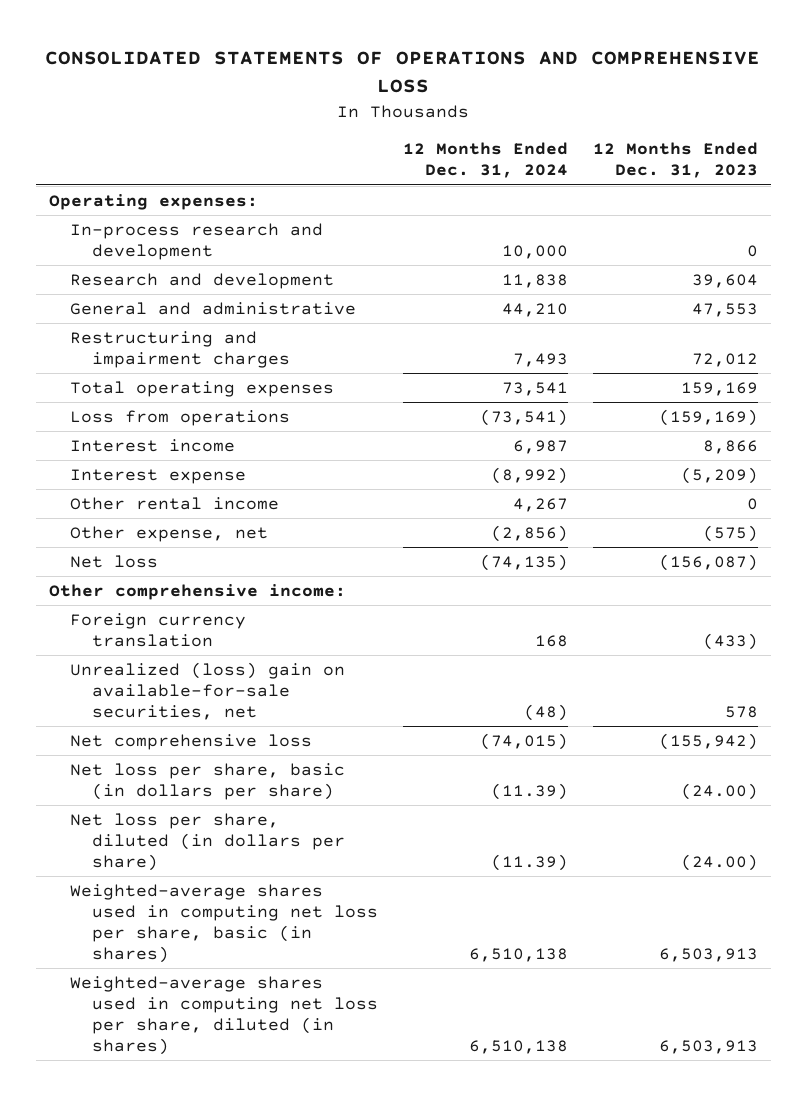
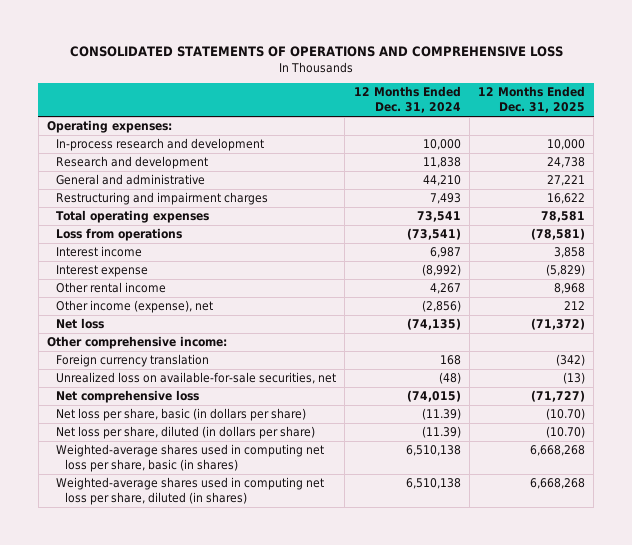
[593,142,759,179] 12 Months Ended Dec. 31, 2023 -> none
none -> [478,86,586,114] 12 Months Ended Dec. 31, 2025
[70,525,269,542] Other expense, net -> [56,300,214,314] Other income (expense), net
[70,661,346,720] Unrealized (loss) gain on available-for-sale securities, net -> [56,372,337,385] Unrealized loss on available-for-sale securities, net

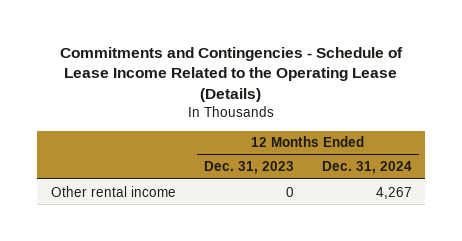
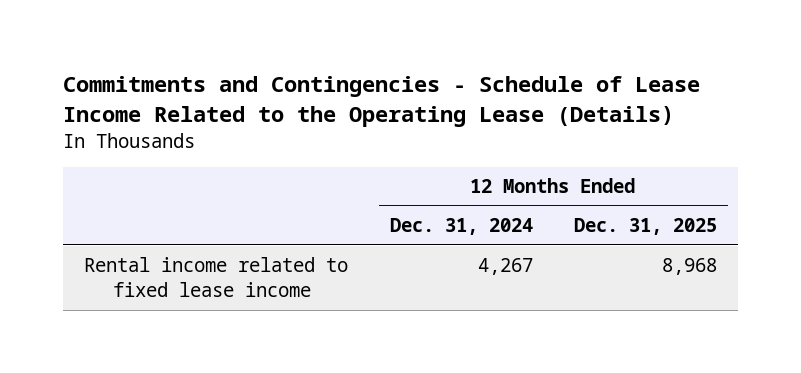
[203,161,294,175] Dec. 31, 2023 -> none
none -> [574,218,718,236] Dec. 31, 2025
[50,185,176,197] Other rental income -> [83,257,348,297] Rental income related to fixed lease income

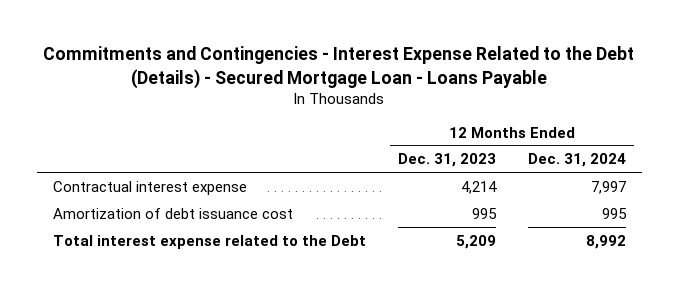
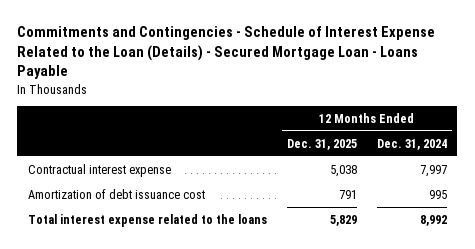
[43,46,635,89] Commitments and Contingencies - Interest Expense Related to the Debt (Details) - Secured Mortgage Loan - Loans Payable -> [17,26,436,80] Commitments and Contingencies - Schedule of Interest Expense Related to the Loan (Details) - Secured Mortgage Loan - Loans Payable
[397,153,496,168] Dec. 31, 2023 -> none
none -> [286,138,357,150] Dec. 31, 2025
[52,234,366,249] Total interest expense related to the Debt -> [27,213,267,227] Total interest expense related to the loans

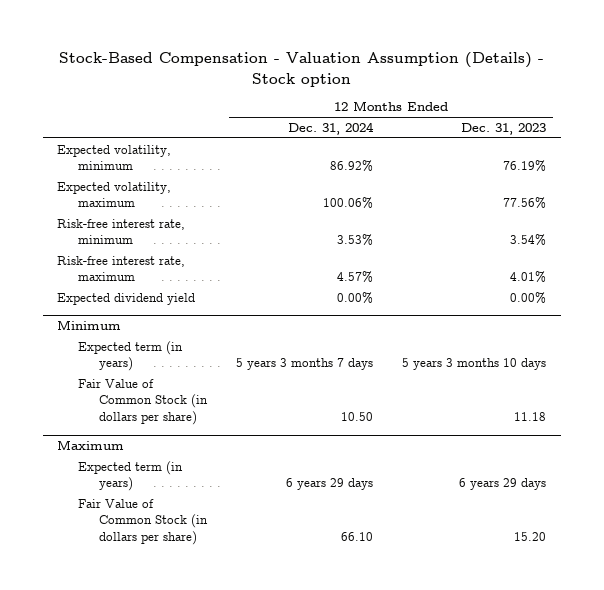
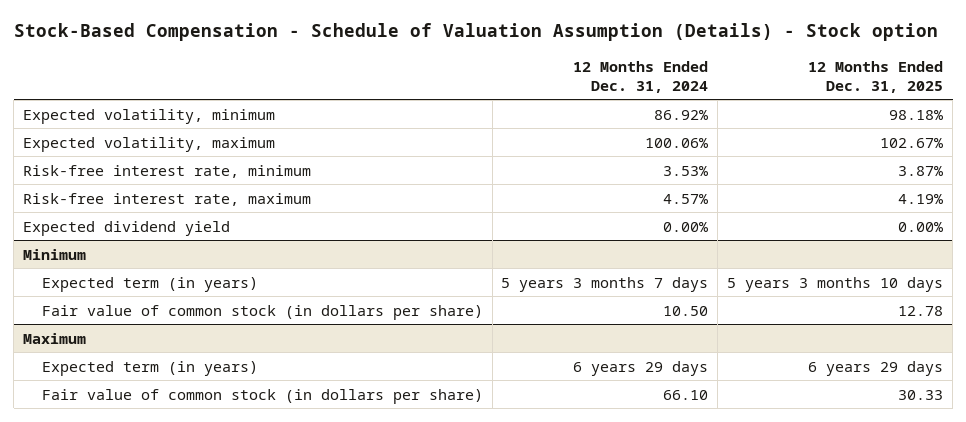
[58,52,544,87] Stock-Based Compensation - Valuation Assumption (Details) - Stock option -> [13,23,938,42] Stock-Based Compensation - Schedule of Valuation Assumption (Details) - Stock option
[461,122,547,135] Dec. 31, 2023 -> none
none -> [808,60,944,93] 12 Months Ended Dec. 31, 2025
[78,378,208,425] Fair Value of Common Stock (in dollars per share) -> [41,304,483,320] Fair value of common stock (in dollars per share)
[78,498,208,545] Fair Value of Common Stock (in dollars per share) -> [41,388,483,404] Fair value of common stock (in dollars per share)

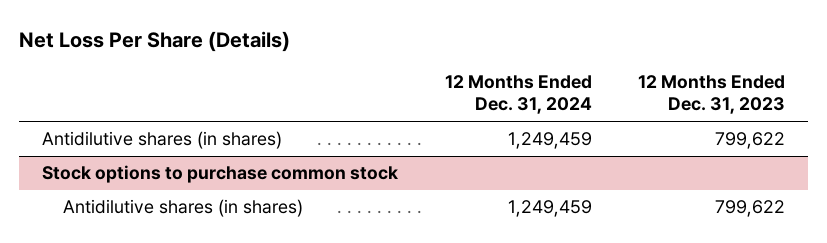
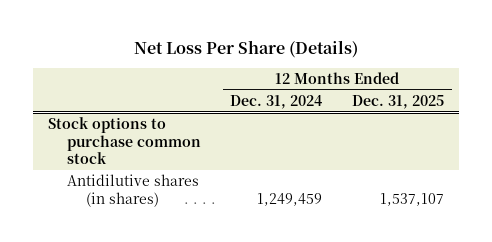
[638,75,786,115] 12 Months Ended Dec. 31, 2023 -> none
none -> [352,94,445,109] Dec. 31, 2025
[42,131,283,150] Antidilutive shares (in shares) -> none

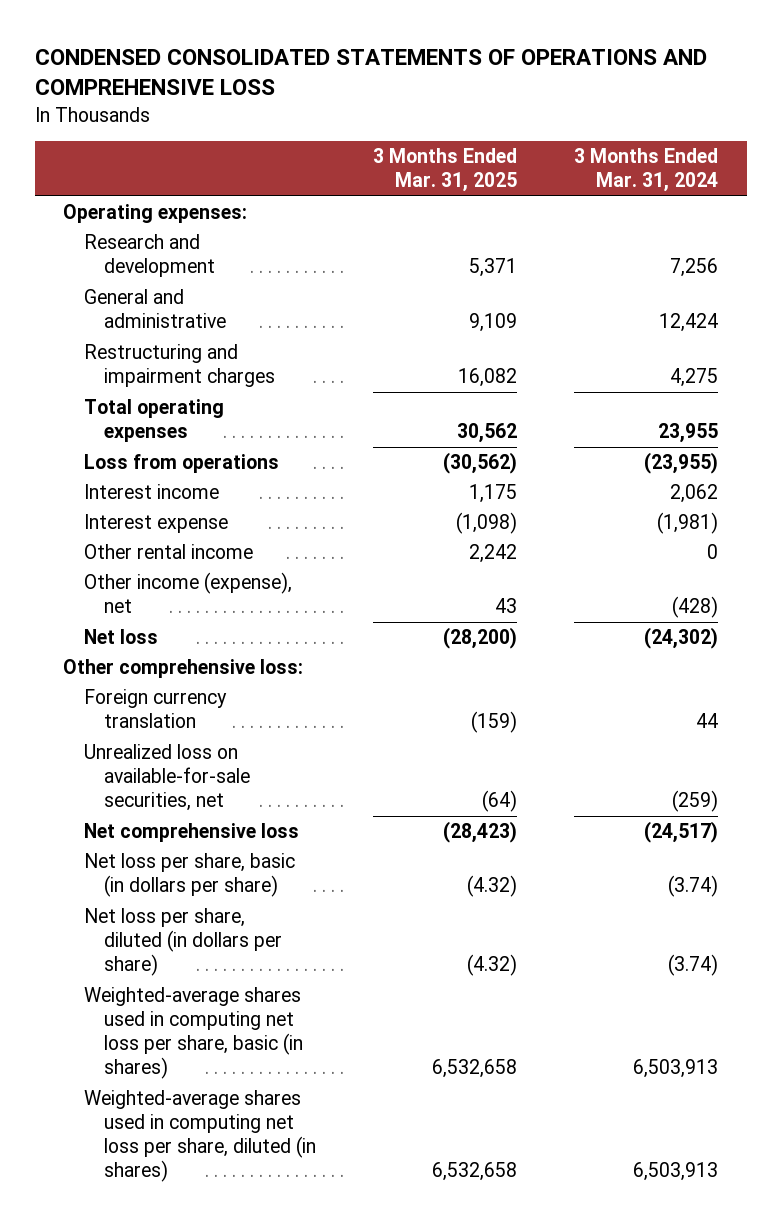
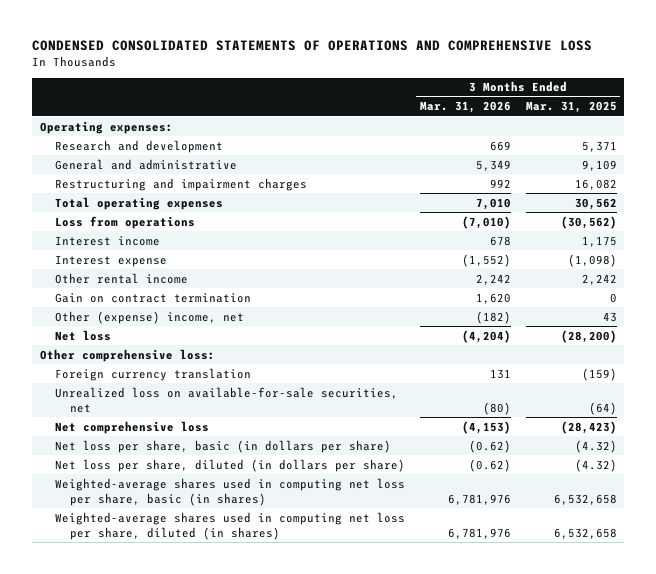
[573,148,718,193] 3 Months Ended Mar. 31, 2024 -> none
none -> [419,101,511,114] Mar. 31, 2026
none -> [54,292,251,303] Gain on contract termination
[83,572,292,614] Other income (expense), net -> [54,310,244,324] Other (expense) income, net

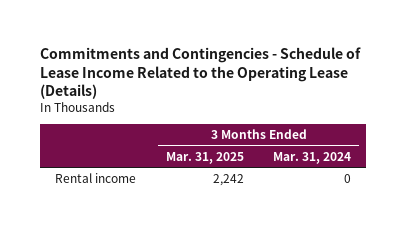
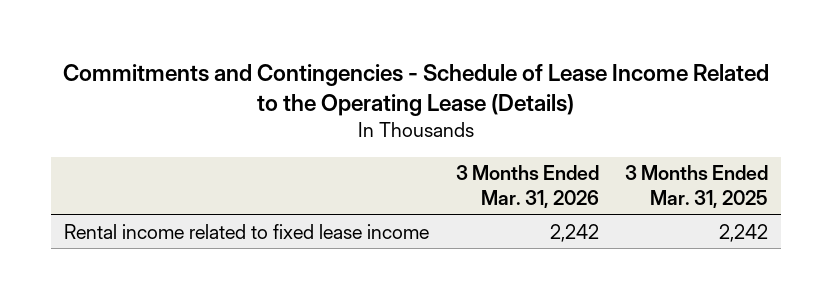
[273,151,352,164] Mar. 31, 2024 -> none
none -> [455,165,599,209] 3 Months Ended Mar. 31, 2026
[55,173,137,184] Rental income -> [64,223,430,239] Rental income related to fixed lease income

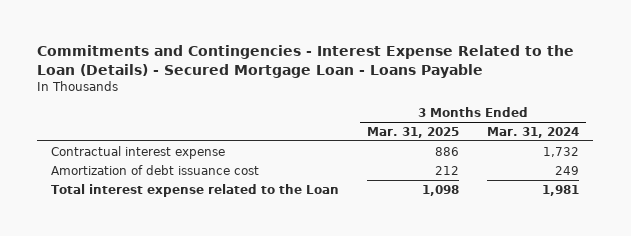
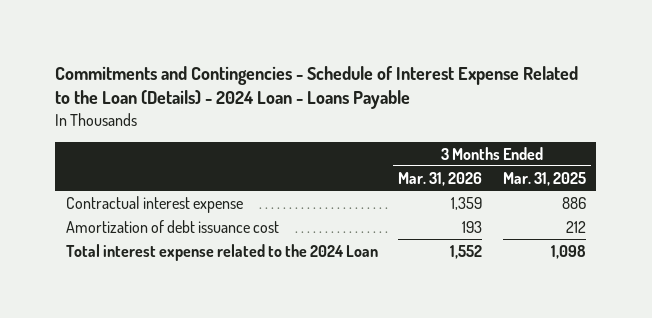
[37,45,575,79] Commitments and Contingencies - Interest Expense Related to the Loan (Details) - Secured Mortgage Loan - Loans Payable -> [55,65,579,110] Commitments and Contingencies - Schedule of Interest Expense Related to the Loan (Details) - 2024 Loan - Loans Payable
[487,126,580,138] Mar. 31, 2024 -> none
none -> [398,171,483,186] Mar. 31, 2026
[51,183,340,197] Total interest expense related to the Loan -> [65,243,378,261] Total interest expense related to the 2024 Loan

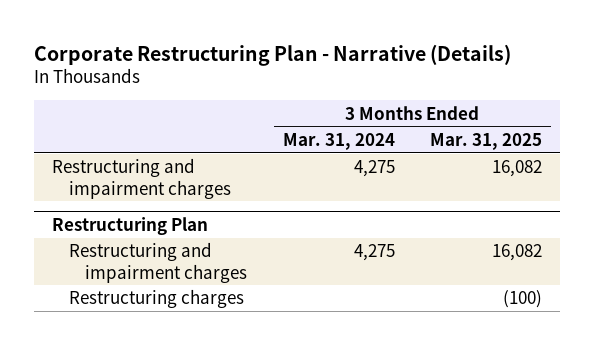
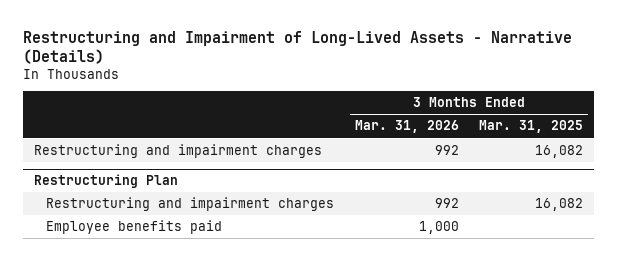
[34,43,512,66] Corporate Restructuring Plan - Narrative (Details) -> [23,30,573,64] Restructuring and Impairment of Long-Lived Assets - Narrative (Details)
[282,132,395,150] Mar. 31, 2024 -> none
none -> [354,120,459,134] Mar. 31, 2026
[68,289,244,309] Restructuring charges -> none
none -> [46,220,223,235] Employee benefits paid

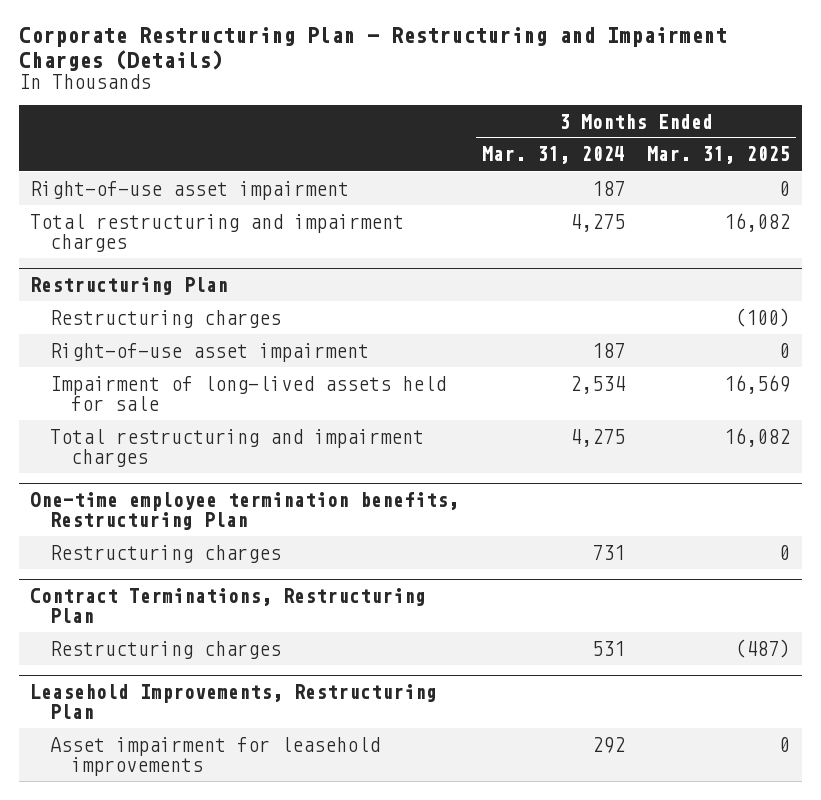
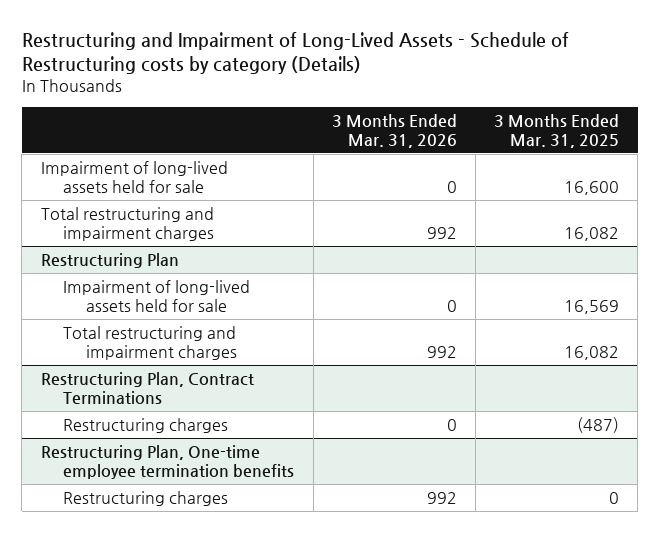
[18,27,727,71] Corporate Restructuring Plan - Restructuring and Impairment Charges (Details) -> [21,32,569,75] Restructuring and Impairment of Long-Lived Assets - Schedule of Restructuring costs by category (Details)
[481,146,625,165] Mar. 31, 2024 -> none
none -> [331,113,457,148] 3 Months Ended Mar. 31, 2026
[30,180,350,200] Right-of-use asset impairment -> none
none -> [40,160,228,194] Impairment of long-lived assets held for sale
[50,309,282,328] Restructuring charges -> none
[50,342,370,362] Right-of-use asset impairment -> none
[30,491,460,530] One-time employee termination benefits, Restructuring Plan -> none
[50,544,282,563] Restructuring charges -> none
[30,587,427,623] Contract Terminations, Restructuring Plan -> [40,371,254,405] Restructuring Plan, Contract Terminations
[30,683,438,719] Leasehold Improvements, Restructuring Plan -> none
[50,736,381,776] Asset impairment for leasehold improvements -> none
none -> [40,444,295,480] Restructuring Plan, One-time employee termination benefits
none -> [63,490,229,506] Restructuring charges

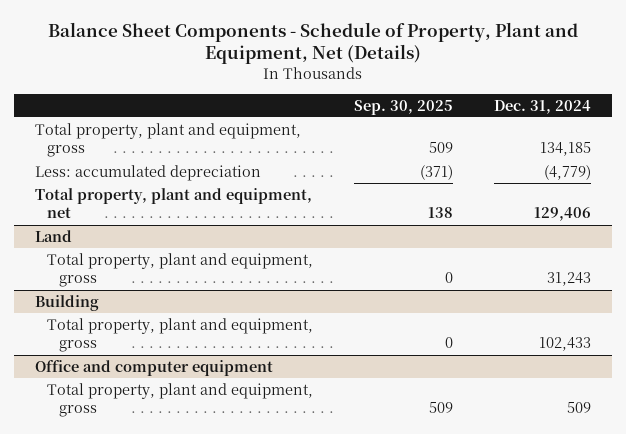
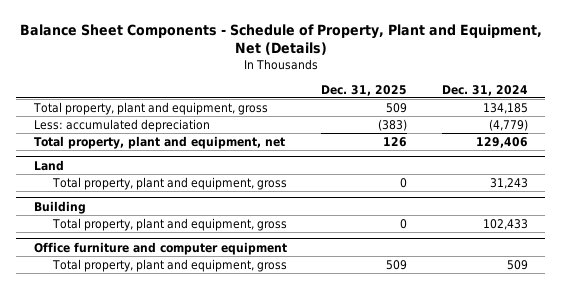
[354,99,454,115] Sep. 30, 2025 -> none
none -> [321,84,408,96] Dec. 31, 2025
[34,359,273,376] Office and computer equipment -> [33,241,287,255] Office furniture and computer equipment

